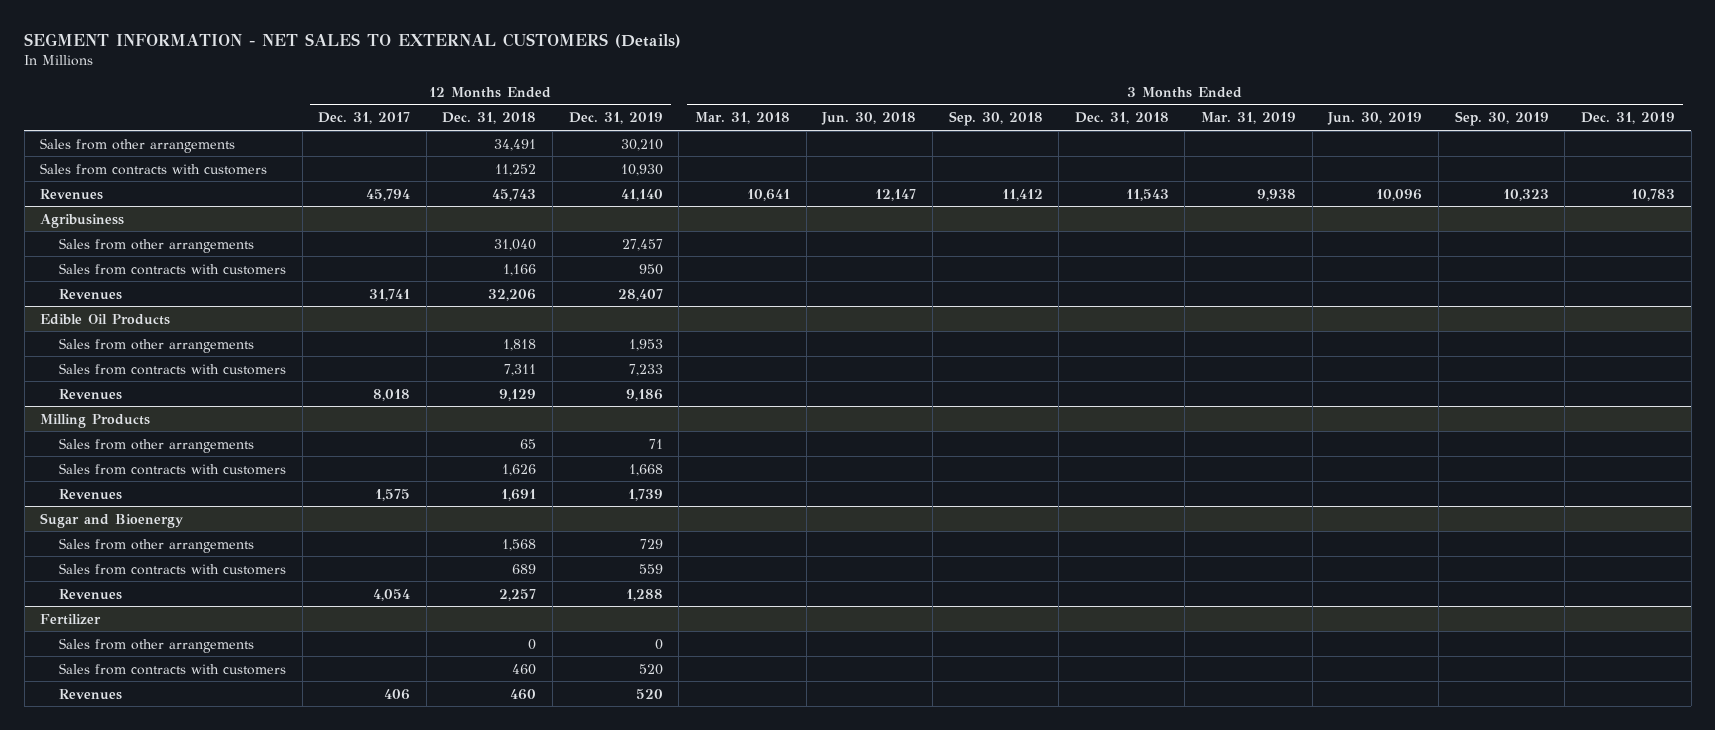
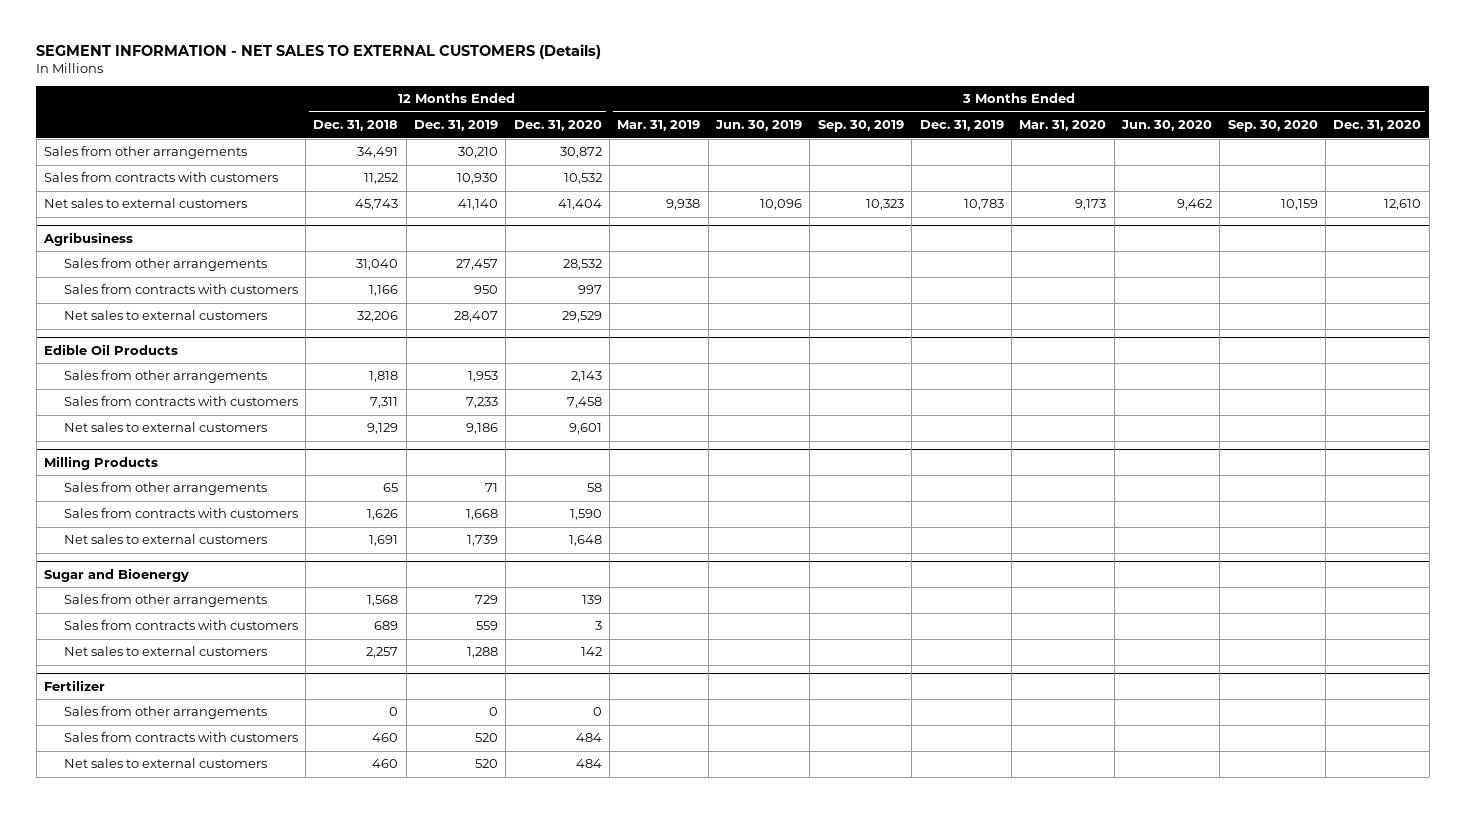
[318,112,411,125] Dec. 31, 2017 -> none
[695,112,791,125] Mar. 31, 2018 -> none
[821,112,917,126] Jun. 30, 2018 -> none
[948,111,1043,127] Sep. 30, 2018 -> none
[1074,112,1169,125] Dec. 31, 2018 -> none
none -> [513,120,602,132] Dec. 31, 2020
none -> [1019,120,1107,132] Mar. 31, 2020
none -> [1120,120,1212,132] Jun. 30, 2020
none -> [1227,120,1318,133] Sep. 30, 2020
none -> [1333,120,1422,132] Dec. 31, 2020
[40,188,104,200] Revenues -> [43,198,247,209] Net sales to external customers
[58,288,122,300] Revenues -> [63,310,267,321] Net sales to external customers
[58,388,122,400] Revenues -> [63,422,267,433] Net sales to external customers
[58,488,122,500] Revenues -> [63,534,267,545] Net sales to external customers
[58,588,122,600] Revenues -> [63,646,267,657] Net sales to external customers
[58,688,122,700] Revenues -> [63,758,267,769] Net sales to external customers

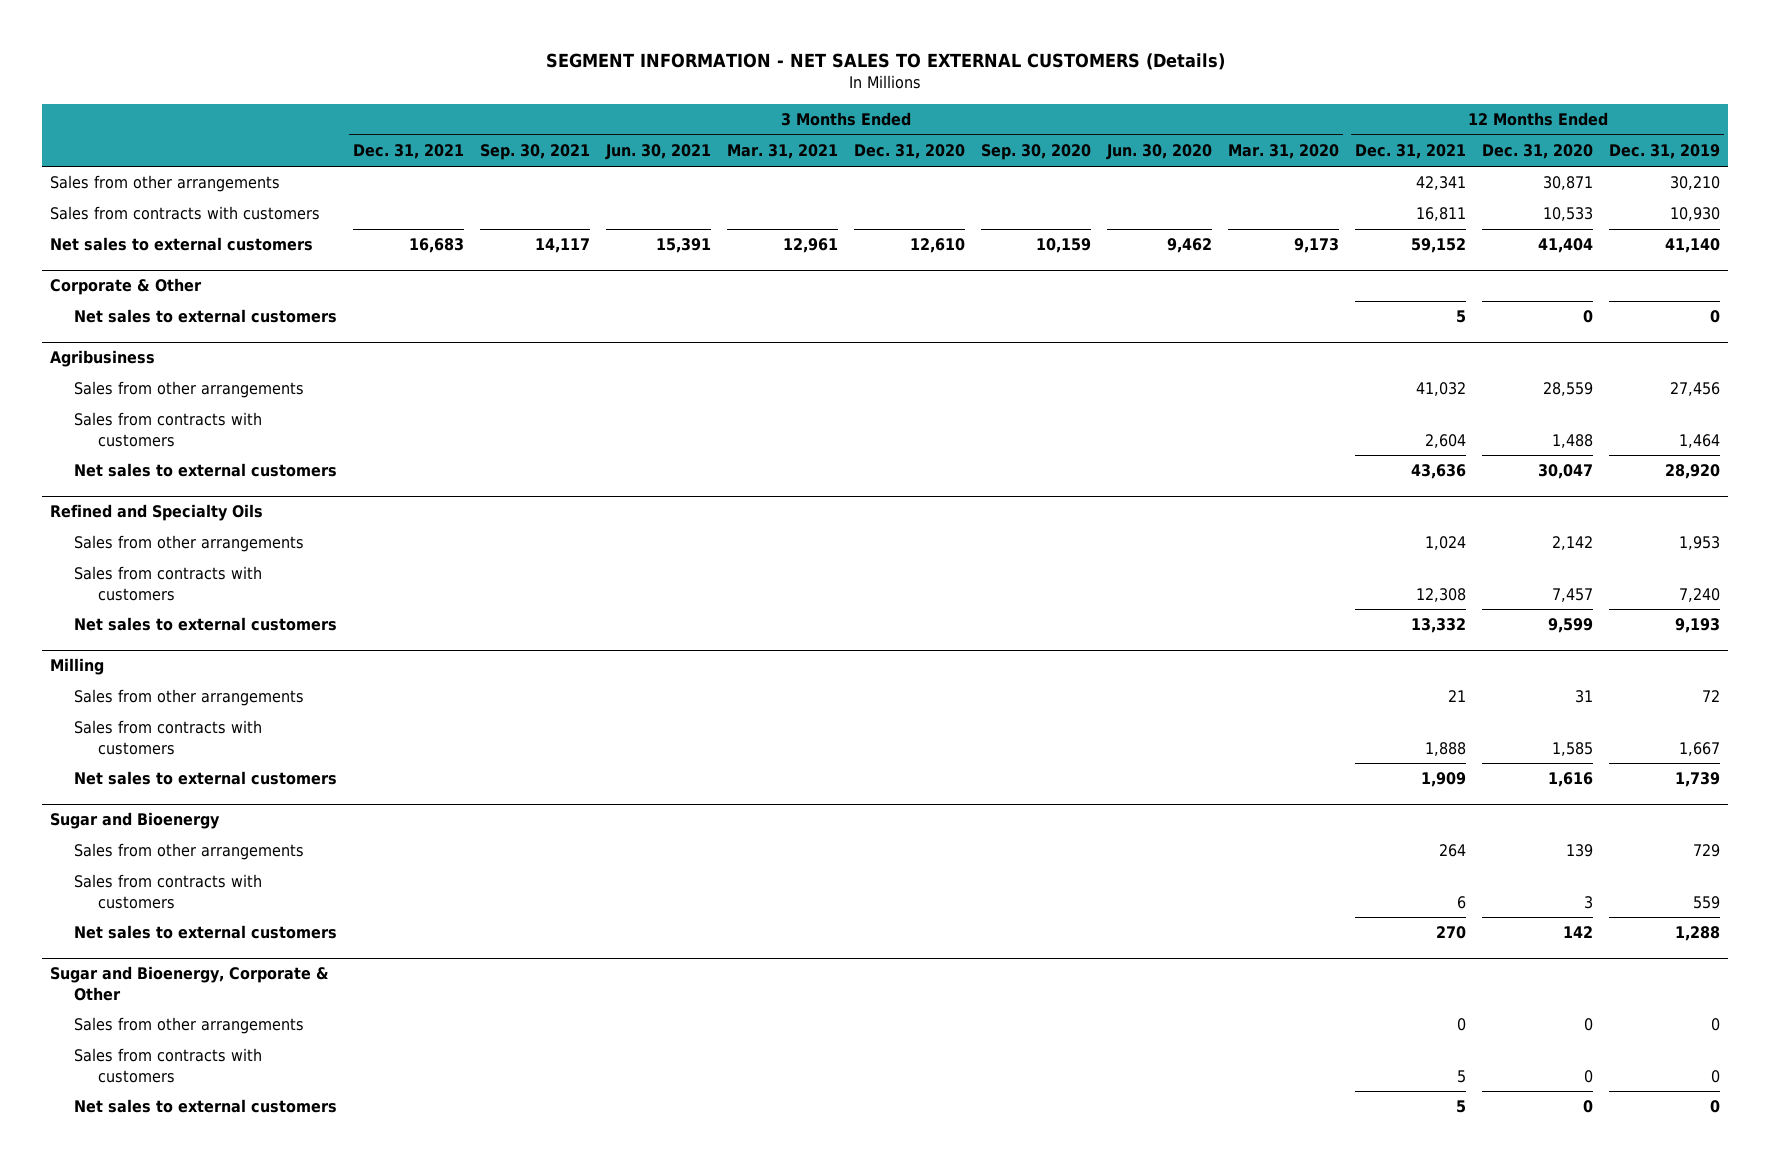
[313,120,399,132] Dec. 31, 2018 -> none
[617,120,701,132] Mar. 31, 2019 -> none
[715,120,803,132] Jun. 30, 2019 -> none
[817,120,904,133] Sep. 30, 2019 -> none
[919,120,1004,132] Dec. 31, 2019 -> none
none -> [352,144,464,160] Dec. 31, 2021
none -> [479,144,590,161] Sep. 30, 2021
none -> [604,144,711,161] Jun. 30, 2021
none -> [727,144,839,160] Mar. 31, 2021
none -> [1355,144,1467,160] Dec. 31, 2021
[559,147,602,159] 30,872 -> [1543,176,1594,191] 30,871
[563,173,602,185] 10,532 -> [1543,207,1594,222] 10,533
none -> [50,278,203,296] Corporate & Other
none -> [73,309,337,324] Net sales to external customers
[455,259,498,271] 27,457 -> [1670,382,1721,397] 27,456
[562,259,602,271] 28,532 -> [1543,382,1594,397] 28,559
[473,285,498,295] 950 -> [1679,433,1721,448] 1,464
[577,285,602,295] 997 -> [1552,433,1594,448] 1,488
[453,311,498,323] 28,407 -> [1665,464,1721,480] 28,920
[561,311,602,323] 29,529 -> [1538,464,1594,480] 30,047
[43,343,178,355] Edible Oil Products -> [50,504,264,522] Refined and Specialty Oils
[570,371,602,383] 2,143 -> [1552,536,1594,551] 2,142
[465,397,498,409] 7,233 -> [1679,587,1721,602] 7,240
[566,397,602,409] 7,458 -> [1552,587,1594,602] 7,457
[465,423,498,435] 9,186 -> [1675,618,1721,634] 9,193
[568,423,602,435] 9,601 -> [1548,618,1594,634] 9,599
[43,455,158,470] Milling Products -> [50,658,105,676] Milling
[484,483,498,493] 71 -> [1702,690,1721,703] 72
[586,483,602,493] 58 -> [1575,690,1594,704] 31
[465,509,498,521] 1,668 -> [1679,741,1721,756] 1,667
[569,509,602,521] 1,590 -> [1552,741,1594,756] 1,585
[568,535,602,547] 1,648 -> [1548,772,1594,788] 1,616
[43,679,105,691] Fertilizer -> none
none -> [50,966,330,1001] Sugar and Bioenergy, Corporate & Other
[474,733,498,743] 520 -> [1711,1069,1721,1083] 0
[575,733,602,743] 484 -> [1584,1069,1594,1083] 0
[474,759,498,769] 520 -> [1710,1100,1721,1114] 0
[575,759,602,769] 484 -> [1583,1100,1594,1114] 0

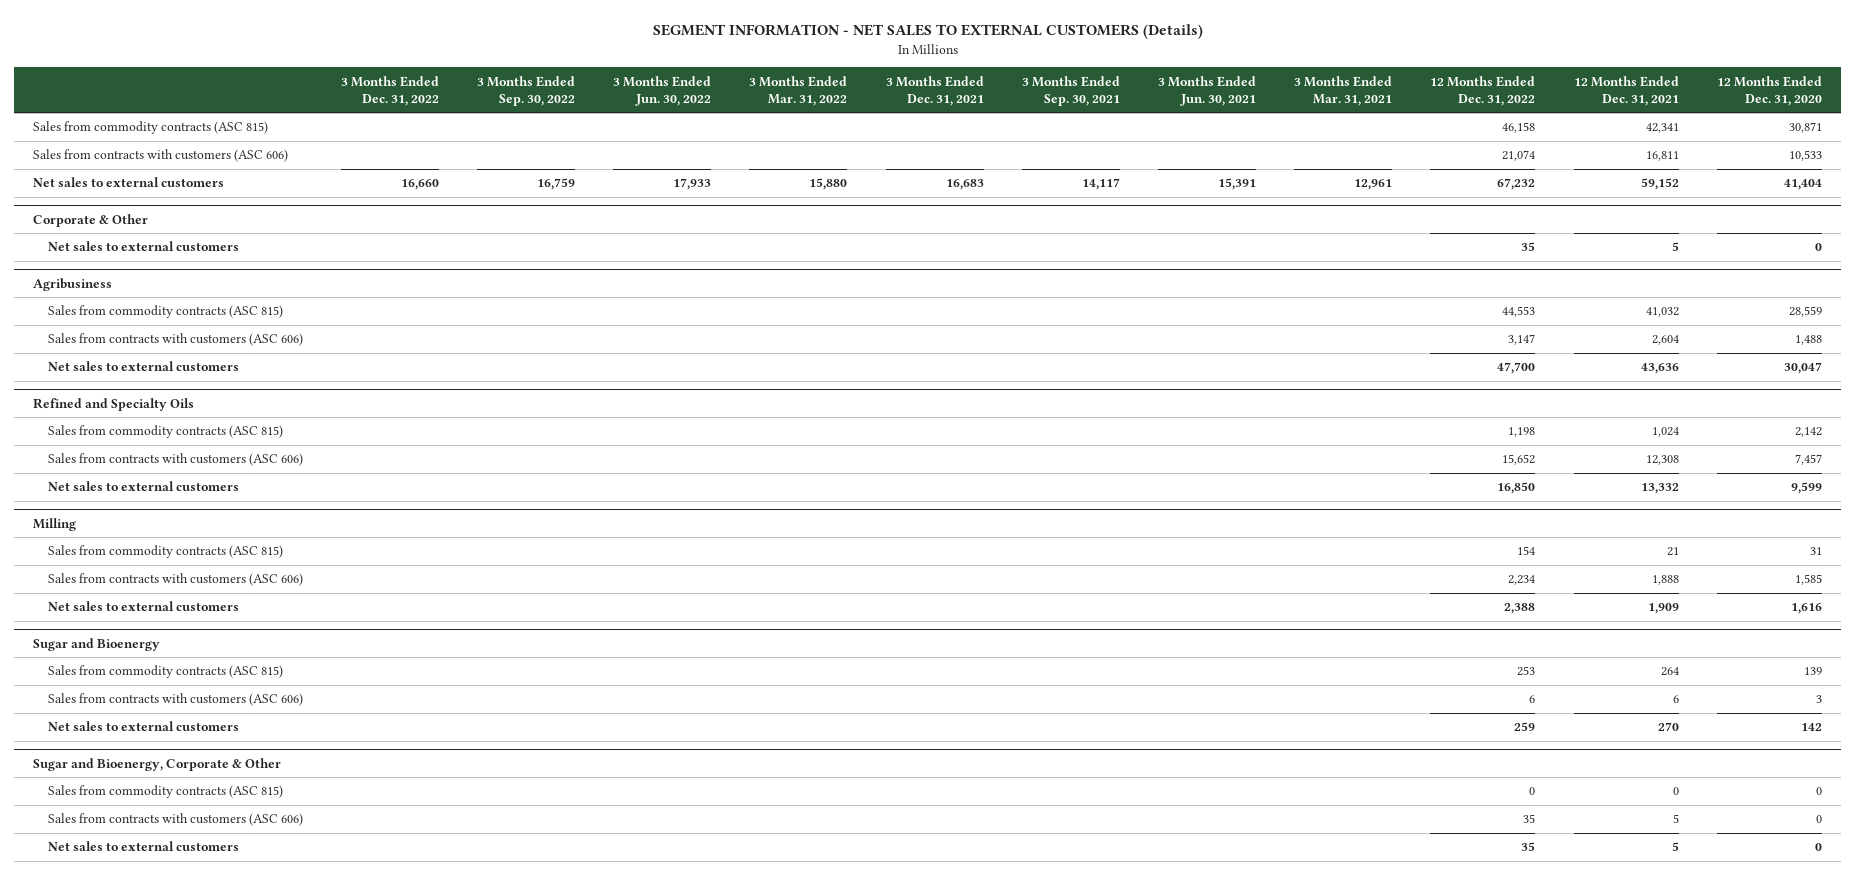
[854,144,966,160] Dec. 31, 2020 -> none
[981,144,1092,161] Sep. 30, 2020 -> none
[1106,144,1213,161] Jun. 30, 2020 -> none
[1228,144,1340,160] Mar. 31, 2020 -> none
[1609,144,1721,160] Dec. 31, 2019 -> none
none -> [340,75,439,106] 3 Months Ended Dec. 31, 2022
none -> [477,75,576,106] 3 Months Ended Sep. 30, 2022
none -> [613,75,712,106] 3 Months Ended Jun. 30, 2022
none -> [749,75,848,106] 3 Months Ended Mar. 31, 2022
none -> [1430,75,1536,106] 12 Months Ended Dec. 31, 2022
[50,175,281,193] Sales from other arrangements -> [33,121,269,135] Sales from commodity contracts (ASC 815)
[50,206,321,221] Sales from contracts with customers -> [33,149,289,163] Sales from contracts with customers (ASC 606)
[73,381,304,399] Sales from other arrangements -> [47,305,283,319] Sales from commodity contracts (ASC 815)
[73,412,262,447] Sales from contracts with customers -> [47,333,303,347] Sales from contracts with customers (ASC 606)
[73,535,304,553] Sales from other arrangements -> [47,425,283,439] Sales from commodity contracts (ASC 815)
[73,566,262,601] Sales from contracts with customers -> [47,453,303,467] Sales from contracts with customers (ASC 606)
[73,689,304,707] Sales from other arrangements -> [47,545,283,559] Sales from commodity contracts (ASC 815)
[73,720,262,755] Sales from contracts with customers -> [47,573,303,587] Sales from contracts with customers (ASC 606)
[73,843,304,861] Sales from other arrangements -> [47,665,283,679] Sales from commodity contracts (ASC 815)
[73,874,262,909] Sales from contracts with customers -> [47,693,303,707] Sales from contracts with customers (ASC 606)
[73,1017,304,1035] Sales from other arrangements -> [47,785,283,799] Sales from commodity contracts (ASC 815)
[73,1048,262,1083] Sales from contracts with customers -> [47,813,303,827] Sales from contracts with customers (ASC 606)

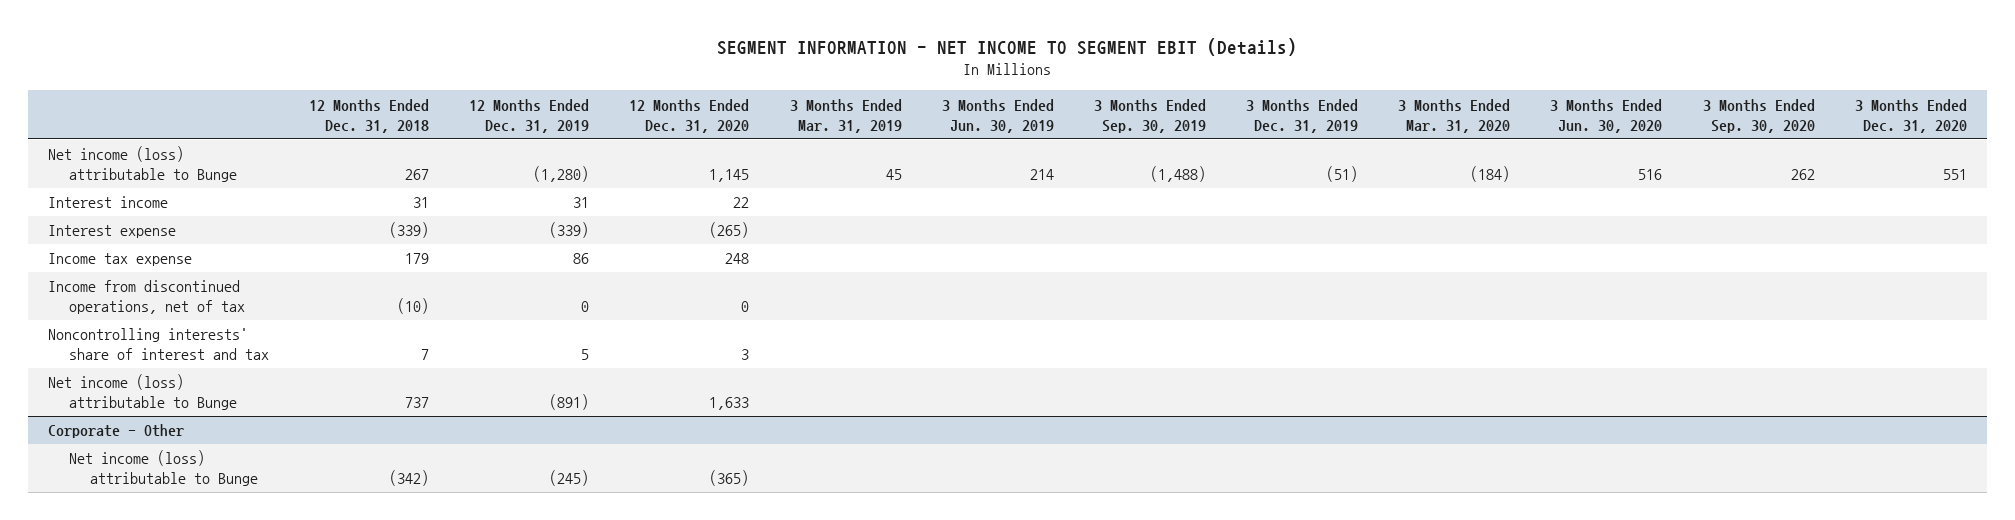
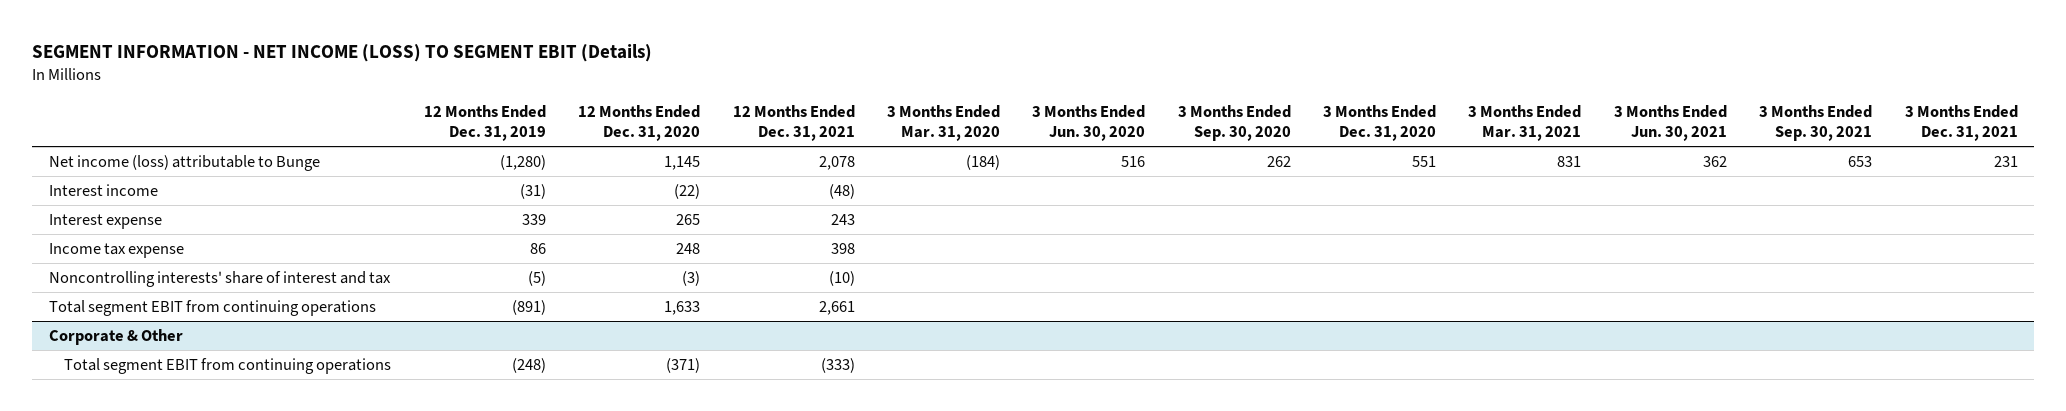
[717,37,1298,56] SEGMENT INFORMATION - NET INCOME TO SEGMENT EBIT (Details) -> [32,44,653,63] SEGMENT INFORMATION - NET INCOME (LOSS) TO SEGMENT EBIT (Details)
[309,98,430,133] 12 Months Ended Dec. 31, 2018 -> none
[789,98,902,133] 3 Months Ended Mar. 31, 2019 -> none
[941,98,1054,133] 3 Months Ended Jun. 30, 2019 -> none
[1093,98,1206,133] 3 Months Ended Sep. 30, 2019 -> none
[1246,98,1359,133] 3 Months Ended Dec. 31, 2019 -> none
none -> [732,104,855,142] 12 Months Ended Dec. 31, 2021
none -> [1468,104,1582,142] 3 Months Ended Mar. 31, 2021
none -> [1613,104,1727,142] 3 Months Ended Jun. 30, 2021
none -> [1759,104,1873,142] 3 Months Ended Sep. 30, 2021
none -> [1904,104,2018,142] 3 Months Ended Dec. 31, 2021
[573,197,590,209] 31 -> [519,183,546,199] (31)
[733,197,750,209] 22 -> [674,183,701,199] (22)
[549,222,590,239] (339) -> [521,213,546,225] 339
[709,222,750,239] (265) -> [676,213,701,225] 265
[47,280,245,315] Income from discontinued operations, net of tax -> none
[68,450,258,487] Net income (loss) attributable to Bunge -> none
[581,349,590,361] 5 -> [527,270,546,286] (5)
[741,349,750,361] 3 -> [682,270,701,286] (3)
[47,374,237,411] Net income (loss) attributable to Bunge -> [48,299,376,316] Total segment EBIT from continuing operations
[47,424,184,439] Corporate - Other -> [48,328,183,345] Corporate & Other
none -> [64,357,392,374] Total segment EBIT from continuing operations

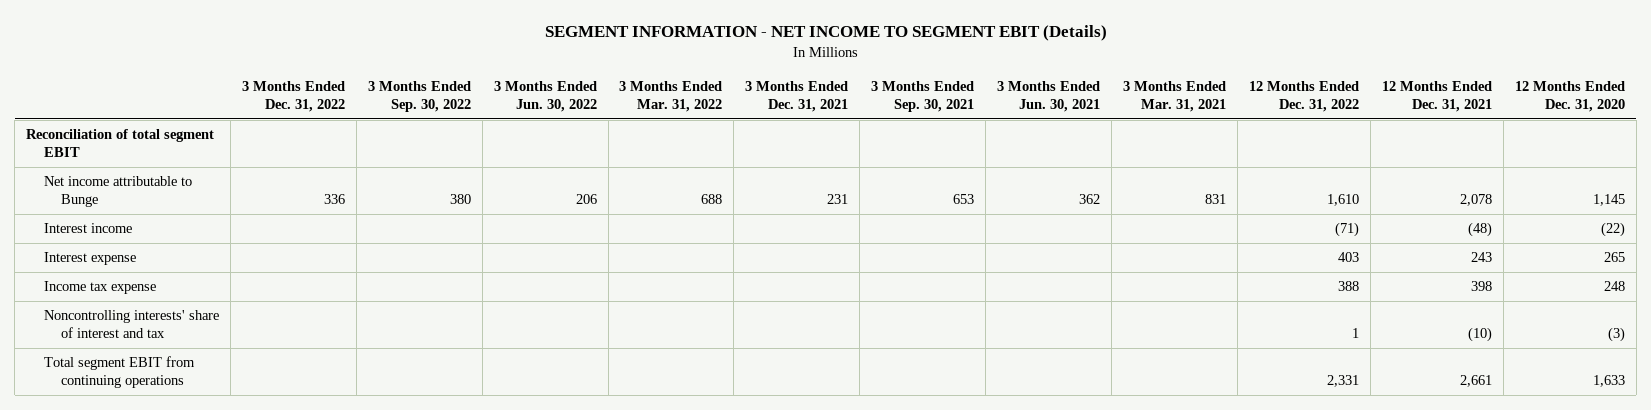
[32,44,653,63] SEGMENT INFORMATION - NET INCOME (LOSS) TO SEGMENT EBIT (Details) -> [544,25,1107,42] SEGMENT INFORMATION - NET INCOME TO SEGMENT EBIT (Details)
[423,104,546,142] 12 Months Ended Dec. 31, 2019 -> none
[886,104,1000,142] 3 Months Ended Mar. 31, 2020 -> none
[1032,104,1146,142] 3 Months Ended Jun. 30, 2020 -> none
[1177,104,1291,142] 3 Months Ended Sep. 30, 2020 -> none
[1323,104,1437,142] 3 Months Ended Dec. 31, 2020 -> none
none -> [241,81,345,113] 3 Months Ended Dec. 31, 2022
none -> [367,81,471,113] 3 Months Ended Sep. 30, 2022
none -> [493,81,597,113] 3 Months Ended Jun. 30, 2022
none -> [619,81,723,113] 3 Months Ended Mar. 31, 2022
none -> [1249,81,1360,113] 12 Months Ended Dec. 31, 2022
none -> [26,129,215,158] Reconciliation of total segment EBIT
[48,154,320,171] Net income (loss) attributable to Bunge -> [43,176,192,208] Net income attributable to Bunge
[48,328,183,345] Corporate & Other -> none
[64,357,392,374] Total segment EBIT from continuing operations -> none

